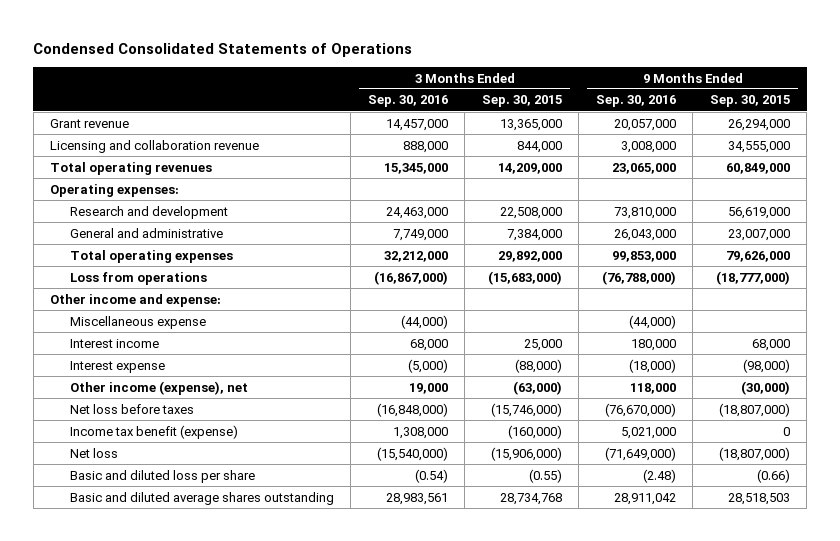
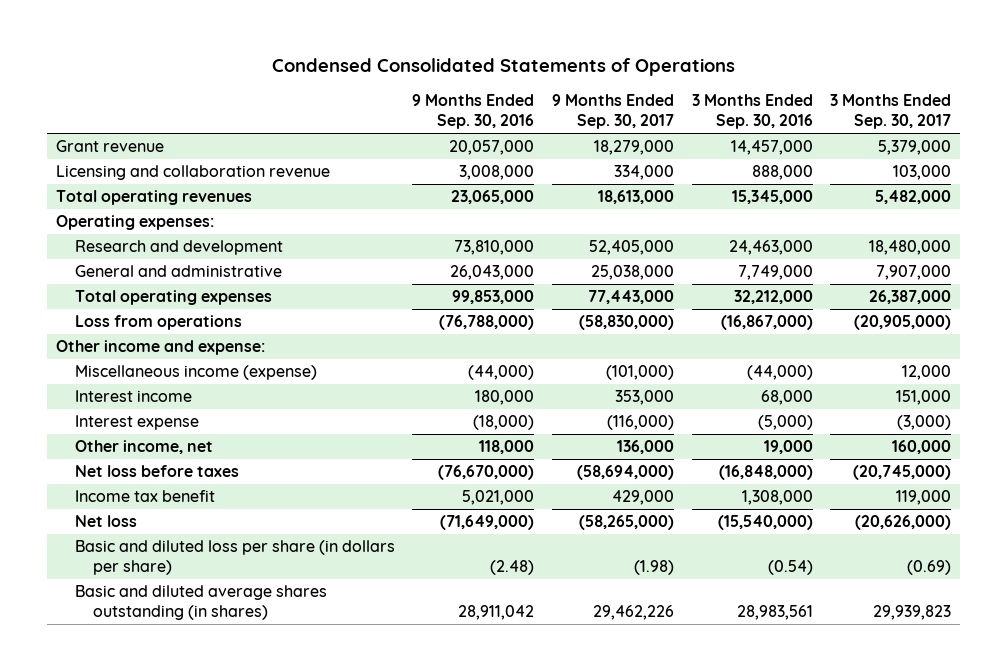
[481,95,562,108] Sep. 30, 2015 -> none
[709,95,790,108] Sep. 30, 2015 -> none
none -> [551,94,674,130] 9 Months Ended Sep. 30, 2017
none -> [830,94,952,130] 3 Months Ended Sep. 30, 2017
[69,315,206,329] Miscellaneous expense -> [74,364,317,380] Miscellaneous income (expense)
[69,380,248,395] Other income (expense), net -> [74,439,213,454] Other income, net
[69,424,238,439] Income tax benefit (expense) -> [74,489,215,502] Income tax benefit
[69,469,255,483] Basic and diluted loss per share -> [74,539,395,576] Basic and diluted loss per share (in dollars per share)
[69,491,334,505] Basic and diluted average shares outstanding -> [74,584,327,621] Basic and diluted average shares outstanding (in shares)

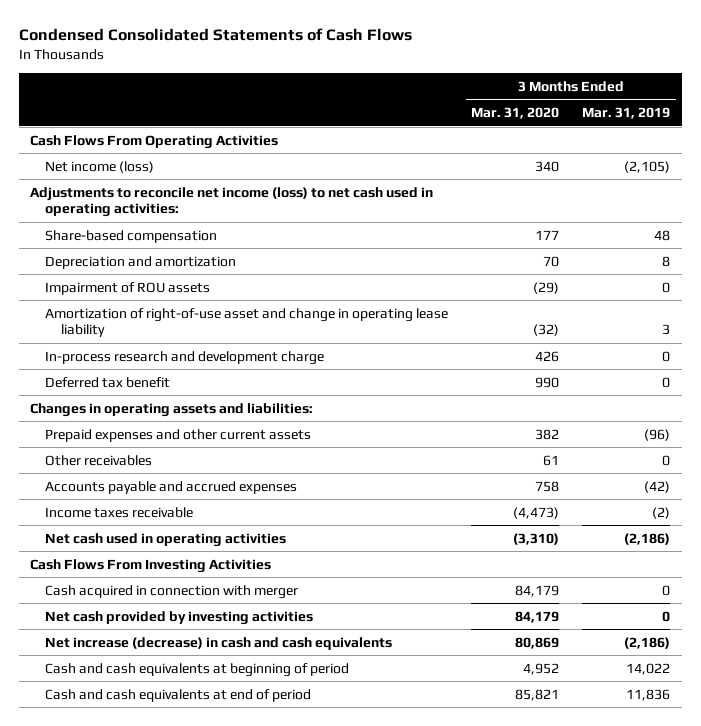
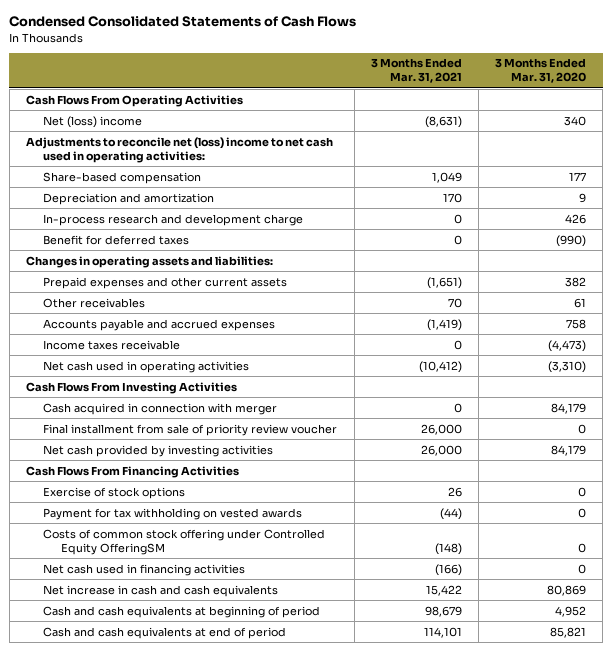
[582,106,671,119] Mar. 31, 2019 -> none
none -> [370,58,462,84] 3 Months Ended Mar. 31, 2021
[45,160,155,173] Net income (loss) -> [43,115,143,128] Net (loss) income
[30,186,434,217] Adjustments to reconcile net income (loss) to net cash used in operating activities: -> [25,136,333,163] Adjustments to reconcile net (loss) income to net cash used in operating activities:
[45,281,211,295] Impairment of ROU assets -> none
[45,307,449,337] Amortization of right-of-use asset and change in operating lease liability -> none
[543,255,560,267] 70 -> [578,192,586,203] 9
[45,376,171,388] Deferred tax benefit -> [43,234,190,245] Benefit for deferred taxes
[535,376,560,388] 990 -> [555,234,586,247] (990)
none -> [43,423,338,436] Final installment from sale of priority review voucher
none -> [25,465,239,478] Cash Flows From Financing Activities
none -> [43,486,186,499] Exercise of stock options
none -> [43,507,303,520] Payment for tax withholding on vested awards
none -> [43,528,326,555] Costs of common stock offering under Controlled Equity OfferingSM
none -> [43,563,246,576] Net cash used in financing activities
[45,636,393,650] Net increase (decrease) in cash and cash equivalents -> [43,584,279,597] Net increase in cash and cash equivalents

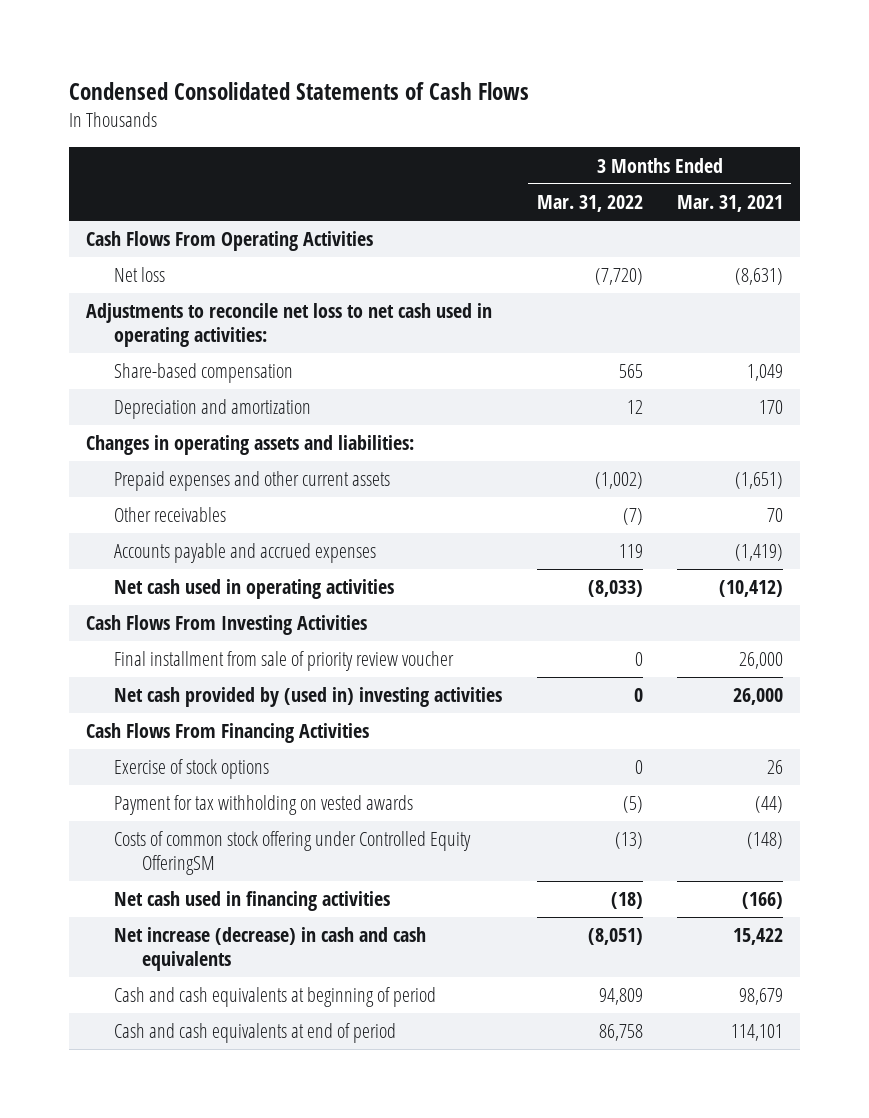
[494,58,586,84] 3 Months Ended Mar. 31, 2020 -> none
none -> [536,194,643,212] Mar. 31, 2022
[43,115,143,128] Net (loss) income -> [114,267,166,283] Net loss
[25,136,333,163] Adjustments to reconcile net (loss) income to net cash used in operating activities: -> [86,303,493,348] Adjustments to reconcile net loss to net cash used in operating activities:
[43,213,304,226] In-process research and development charge -> none
[43,234,190,245] Benefit for deferred taxes -> none
[43,339,181,350] Income taxes receivable -> none
[43,402,278,415] Cash acquired in connection with merger -> none
[43,444,274,457] Net cash provided by investing activities -> [114,687,503,708] Net cash provided by (used in) investing activities
[43,584,279,597] Net increase in cash and cash equivalents -> [114,927,427,972] Net increase (decrease) in cash and cash equivalents

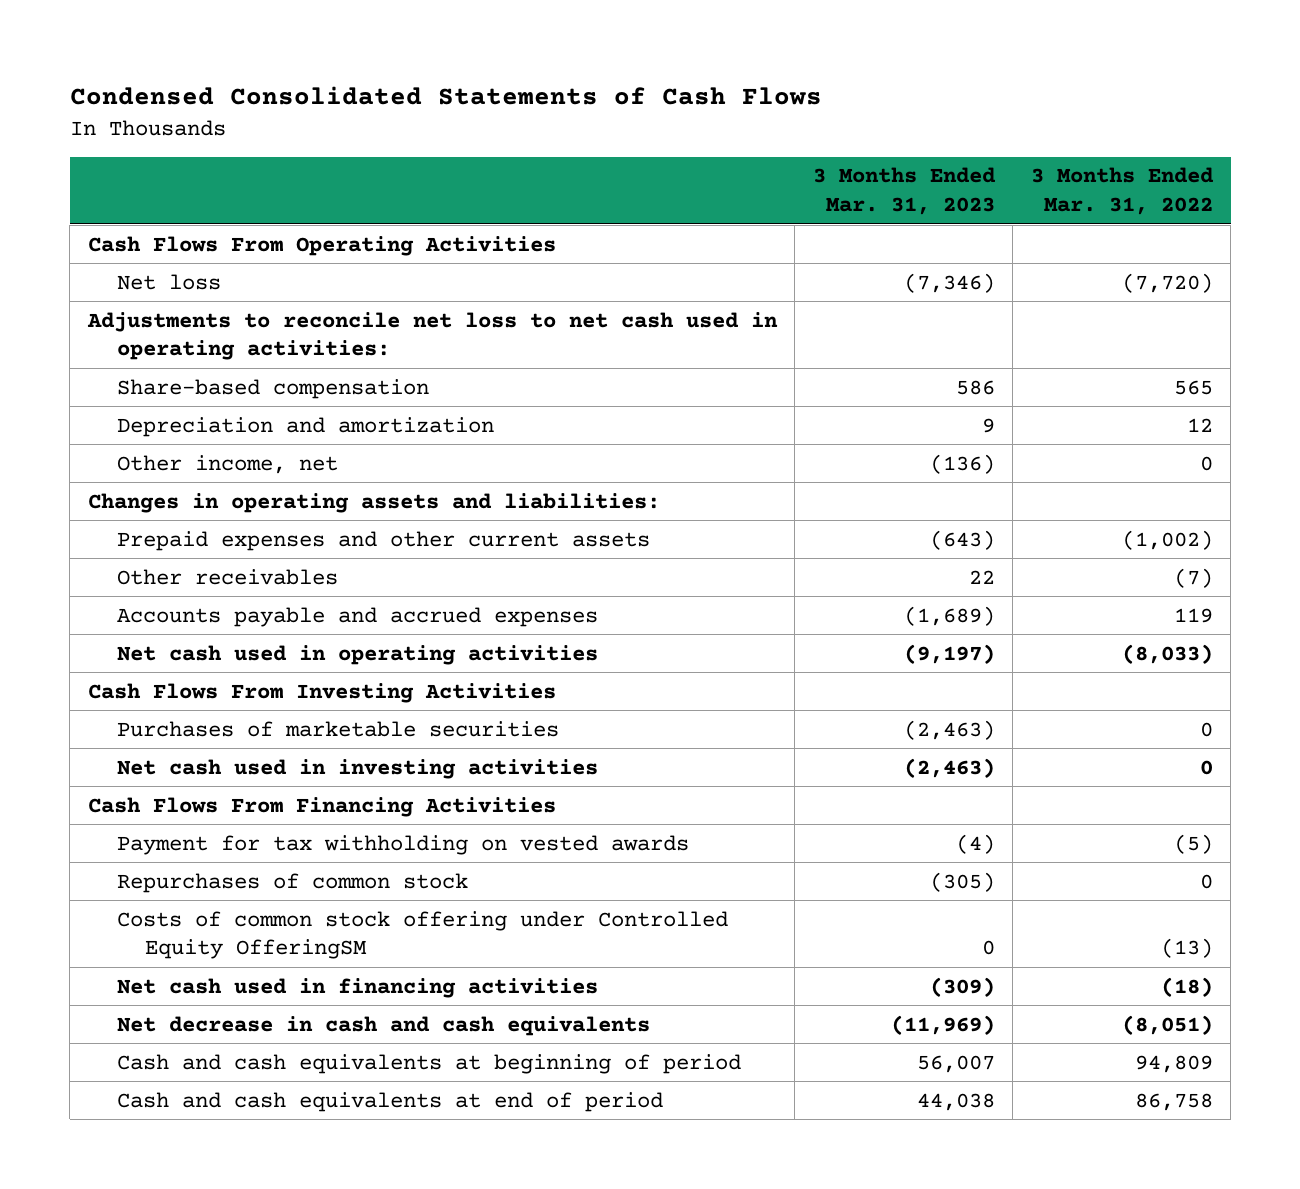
[676,194,783,212] Mar. 31, 2021 -> none
none -> [812,167,996,216] 3 Months Ended Mar. 31, 2023
none -> [116,454,338,474] Other income, net
[114,651,455,672] Final installment from sale of priority review voucher -> none
none -> [116,720,559,737] Purchases of marketable securities
[114,687,503,708] Net cash provided by (used in) investing activities -> [116,758,598,779] Net cash used in investing activities
[114,759,270,780] Exercise of stock options -> none
none -> [116,872,468,893] Repurchases of common stock
[114,927,427,972] Net increase (decrease) in cash and cash equivalents -> [116,1015,650,1036] Net decrease in cash and cash equivalents

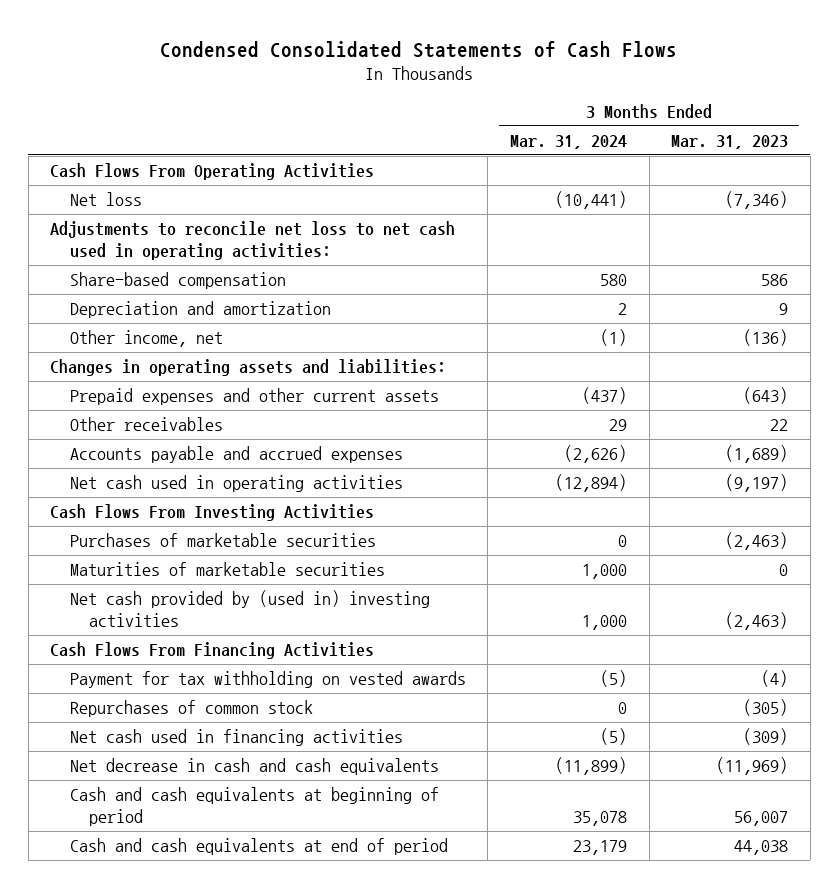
[1030,167,1214,216] 3 Months Ended Mar. 31, 2022 -> none
none -> [509,134,627,149] Mar. 31, 2024
none -> [69,562,385,577] Maturities of marketable securities
[116,758,598,779] Net cash used in investing activities -> [69,590,430,628] Net cash provided by (used in) investing activities
[116,910,728,960] Costs of common stock offering under Controlled Equity OfferingSM -> none

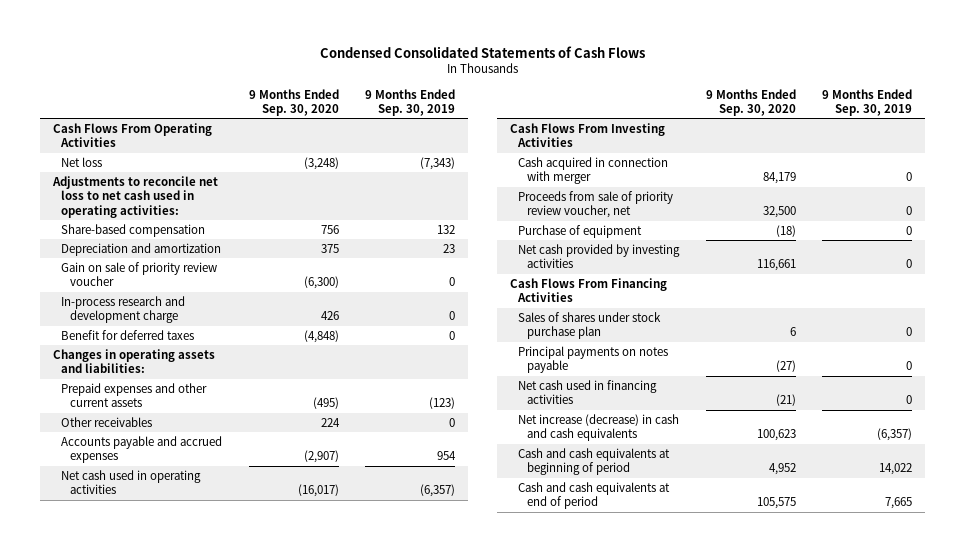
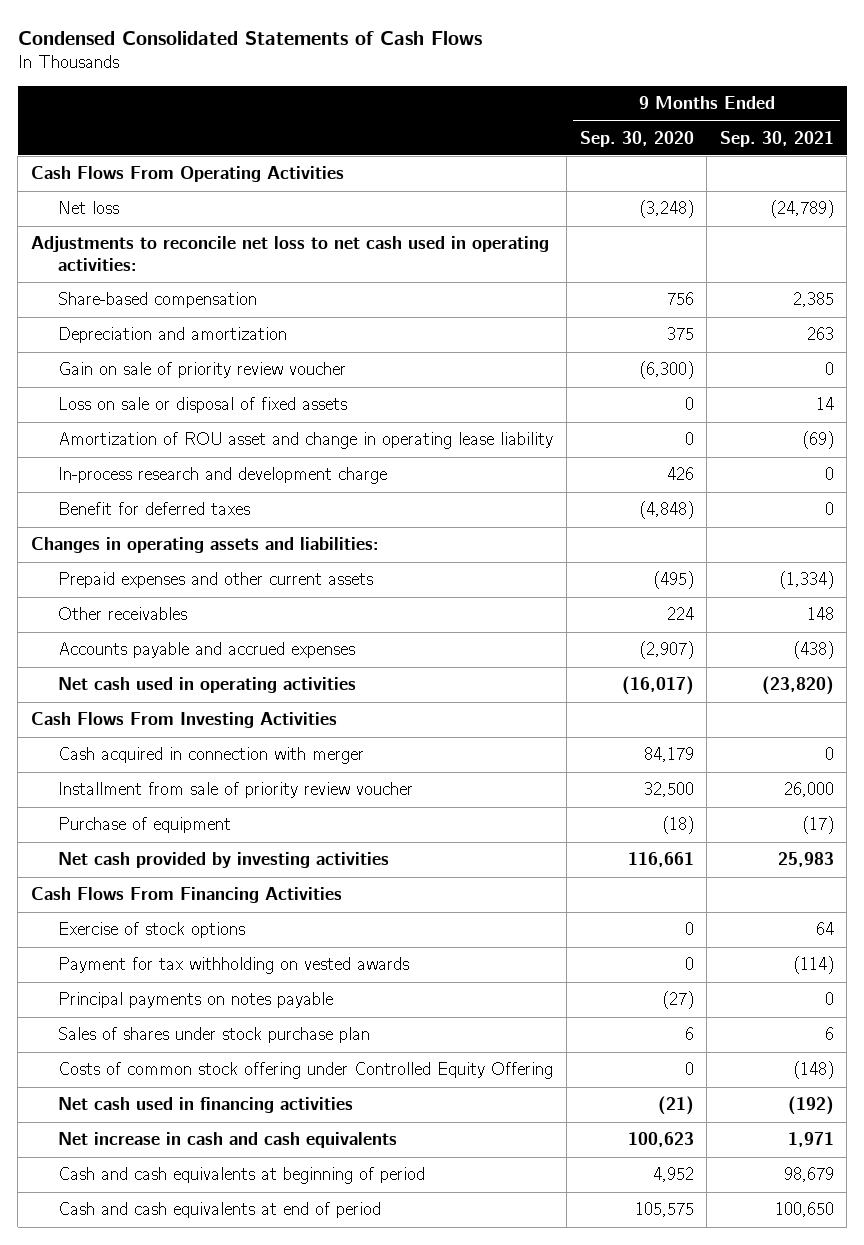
[365,88,456,116] 9 Months Ended Sep. 30, 2019 -> none
none -> [719,130,834,147] Sep. 30, 2021
none -> [58,397,348,414] Loss on sale or disposal of fixed assets
none -> [58,432,554,450] Amortization of ROU asset and change in operating lease liability
[518,190,674,219] Proceeds from sale of priority review voucher, net -> [58,782,414,799] Installment from sale of priority review voucher
none -> [58,922,246,939] Exercise of stock options
none -> [58,957,410,975] Payment for tax withholding on vested awards
[518,311,662,340] Sales of shares under stock purchase plan -> [58,1027,371,1044] Sales of shares under stock purchase plan
none -> [58,1062,554,1080] Costs of common stock offering under Controlled Equity Offering
[518,413,680,442] Net increase (decrease) in cash and cash equivalents -> [58,1132,398,1149] Net increase in cash and cash equivalents

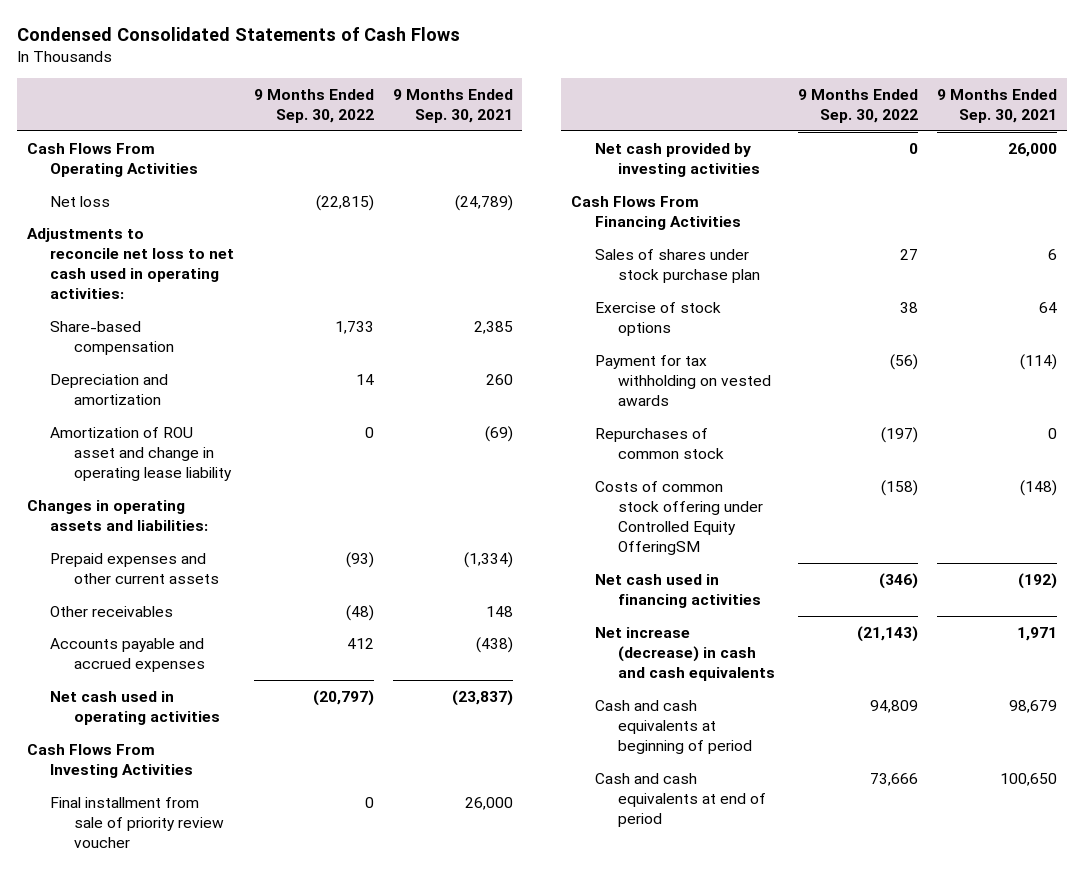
[579,130,694,147] Sep. 30, 2020 -> none
none -> [253,88,374,124] 9 Months Ended Sep. 30, 2022
[58,362,347,379] Gain on sale of priority review voucher -> none
[58,397,348,414] Loss on sale or disposal of fixed assets -> none
[806,327,834,341] 263 -> [485,373,513,385] 260
[58,467,388,485] In-process research and development charge -> none
[58,502,251,516] Benefit for deferred taxes -> none
[761,676,834,696] (23,820) -> [451,689,513,706] (23,837)
[58,747,365,765] Cash acquired in connection with merger -> none
[58,817,232,834] Purchase of equipment -> none
[58,782,414,799] Installment from sale of priority review voucher -> [50,796,225,849] Final installment from sale of priority review voucher
[777,852,834,868] 25,983 -> [1007,142,1057,157] 26,000
[58,1027,371,1044] Sales of shares under stock purchase plan -> [594,248,761,283] Sales of shares under stock purchase plan
[58,992,334,1009] Principal payments on notes payable -> none
none -> [594,427,725,459] Repurchases of common stock
[58,1062,554,1080] Costs of common stock offering under Controlled Equity Offering -> [594,480,764,556] Costs of common stock offering under Controlled Equity OfferingSM
[58,1132,398,1149] Net increase in cash and cash equivalents -> [594,626,776,682] Net increase (decrease) in cash and cash equivalents

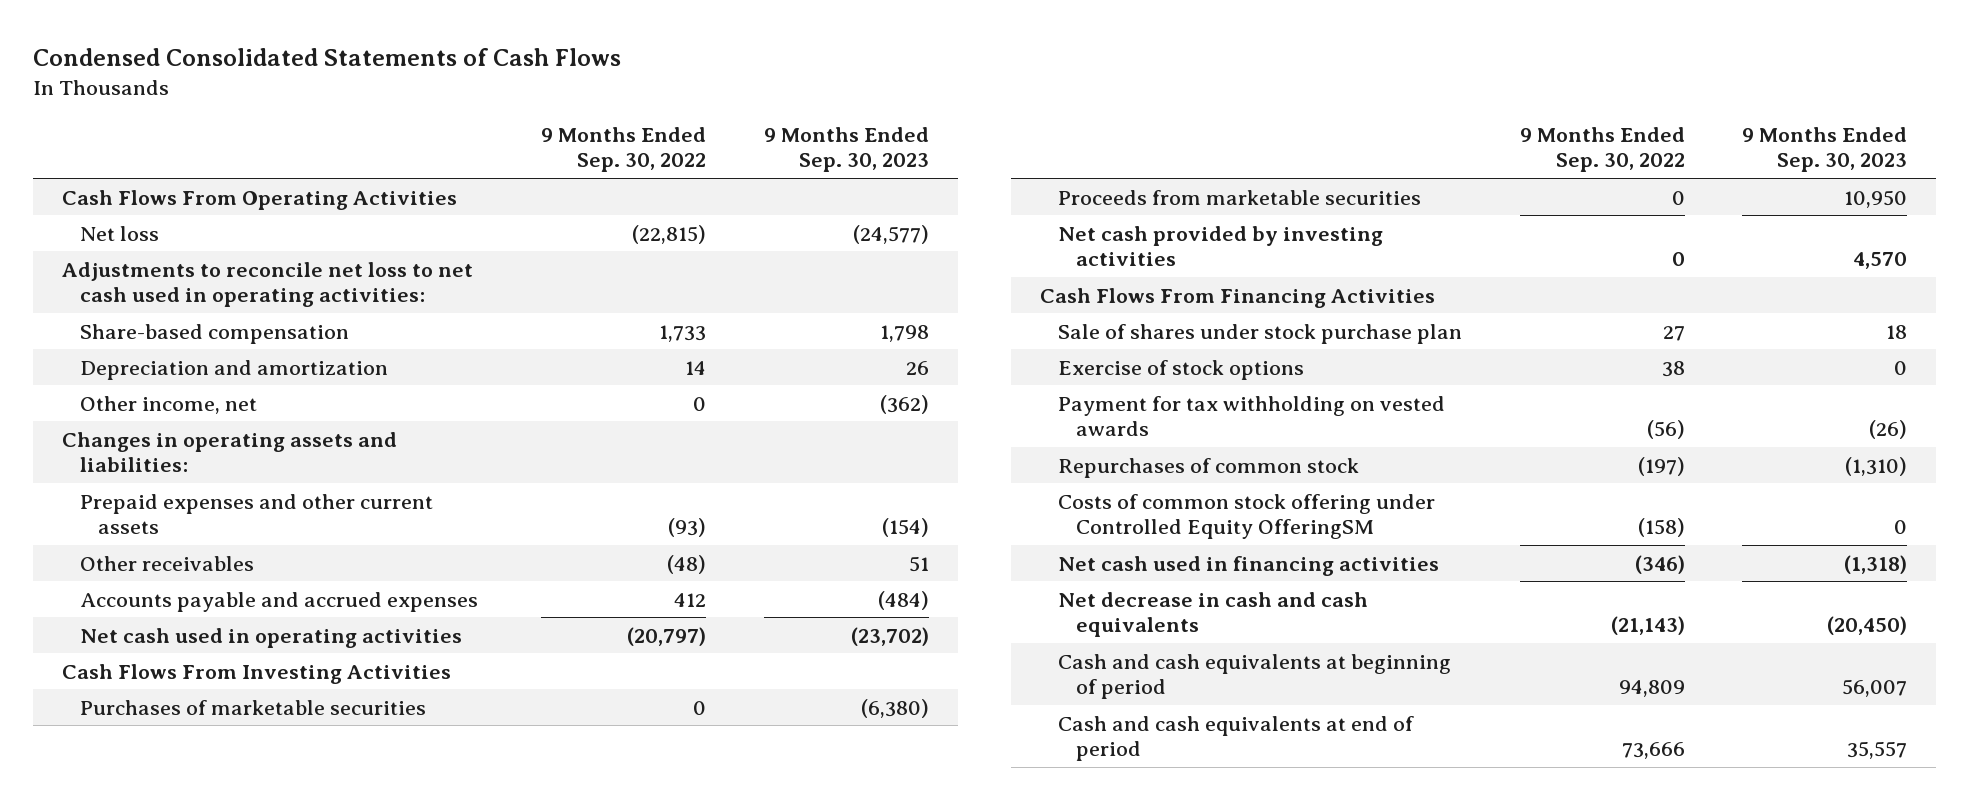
[392,88,513,124] 9 Months Ended Sep. 30, 2021 -> none
none -> [763,126,929,173] 9 Months Ended Sep. 30, 2023
[50,426,233,482] Amortization of ROU asset and change in operating lease liability -> none
none -> [79,395,257,414] Other income, net
[50,796,225,849] Final installment from sale of priority review voucher -> none
none -> [79,699,426,715] Purchases of marketable securities
none -> [1058,189,1422,205] Proceeds from marketable securities
[594,248,761,283] Sales of shares under stock purchase plan -> [1058,323,1463,344] Sale of shares under stock purchase plan
[594,626,776,682] Net increase (decrease) in cash and cash equivalents -> [1058,591,1369,638] Net decrease in cash and cash equivalents

